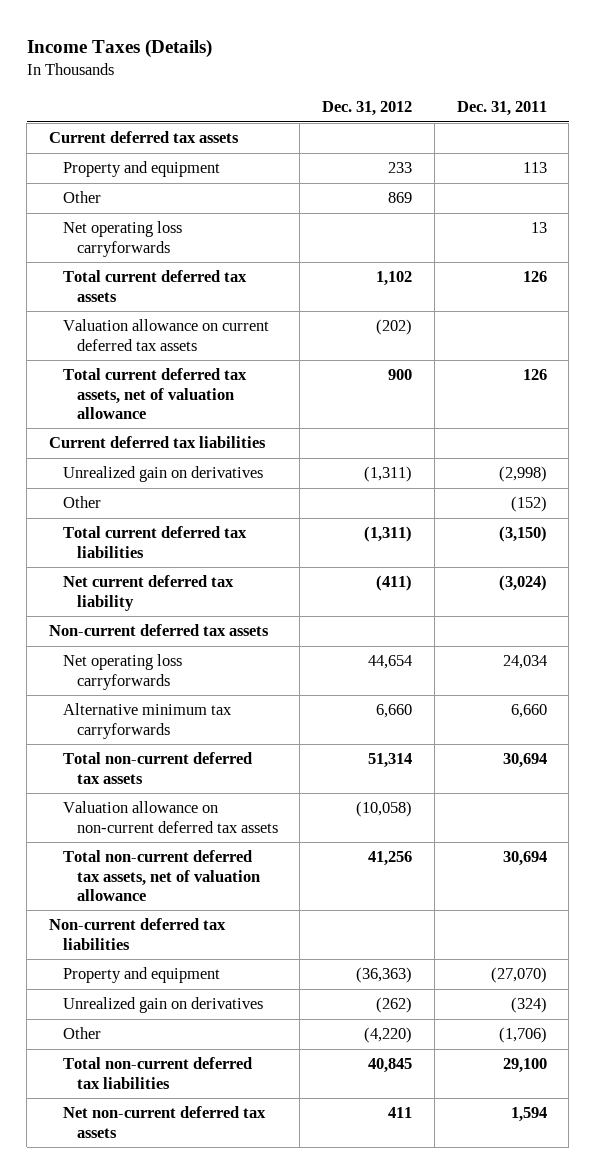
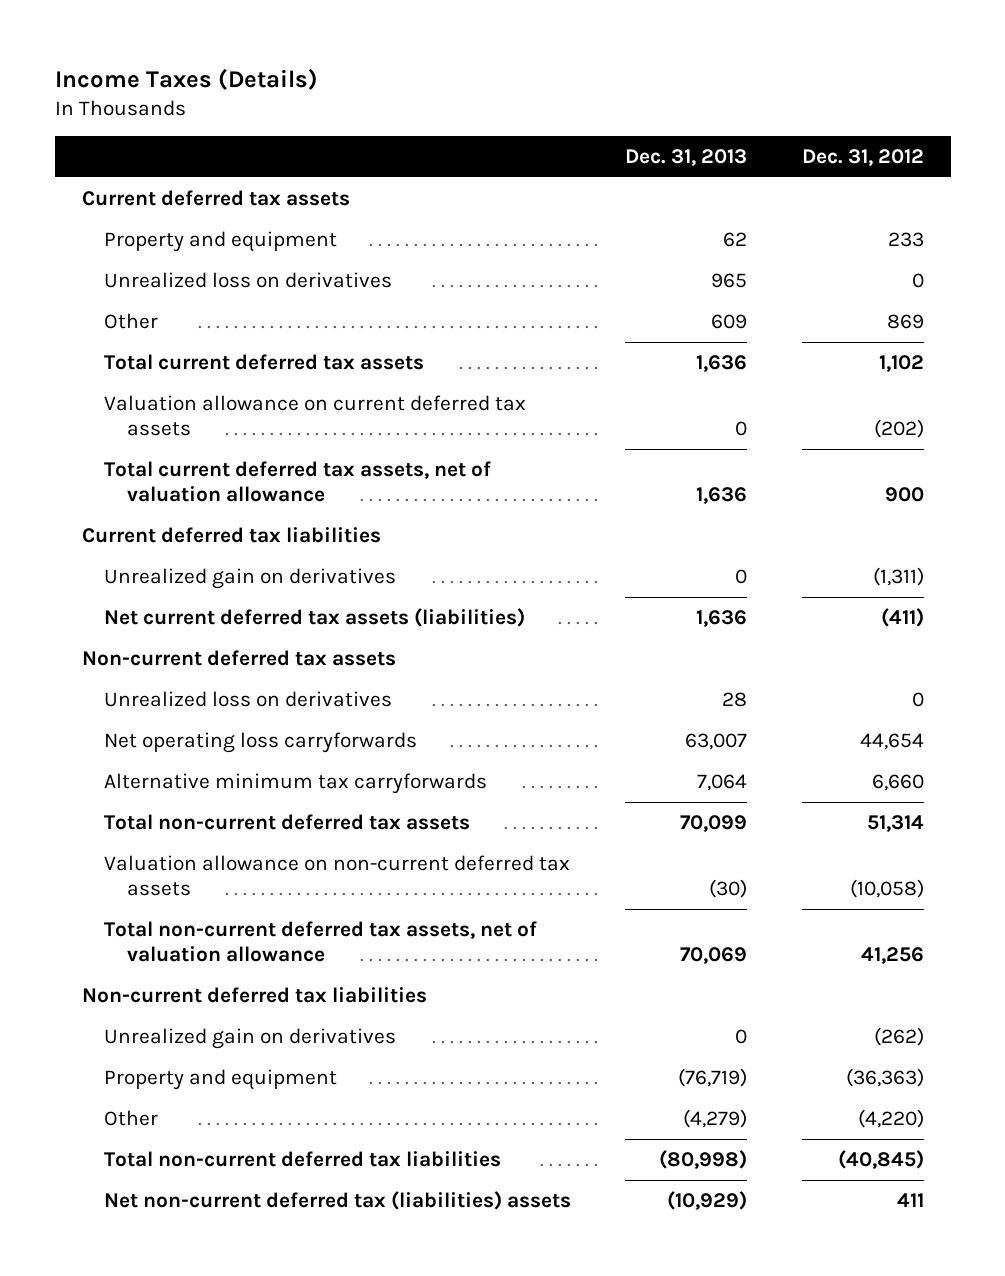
[456,100,547,116] Dec. 31, 2011 -> none
none -> [625,148,748,166] Dec. 31, 2013
none -> [104,272,393,289] Unrealized loss on derivatives
[62,221,182,257] Net operating loss carryforwards -> none
[62,496,101,509] Other -> none
[62,526,247,558] Total current deferred tax liabilities -> none
[62,575,234,611] Net current deferred tax liability -> [104,608,526,628] Net current deferred tax assets (liabilities)
none -> [104,691,393,708] Unrealized loss on derivatives
[62,967,220,984] Property and equipment -> [104,1069,338,1091] Property and equipment
[368,1058,413,1074] 40,845 -> [837,1150,924,1170] (40,845)
[62,1106,266,1138] Net non-current deferred tax assets -> [104,1191,572,1211] Net non-current deferred tax (liabilities) assets

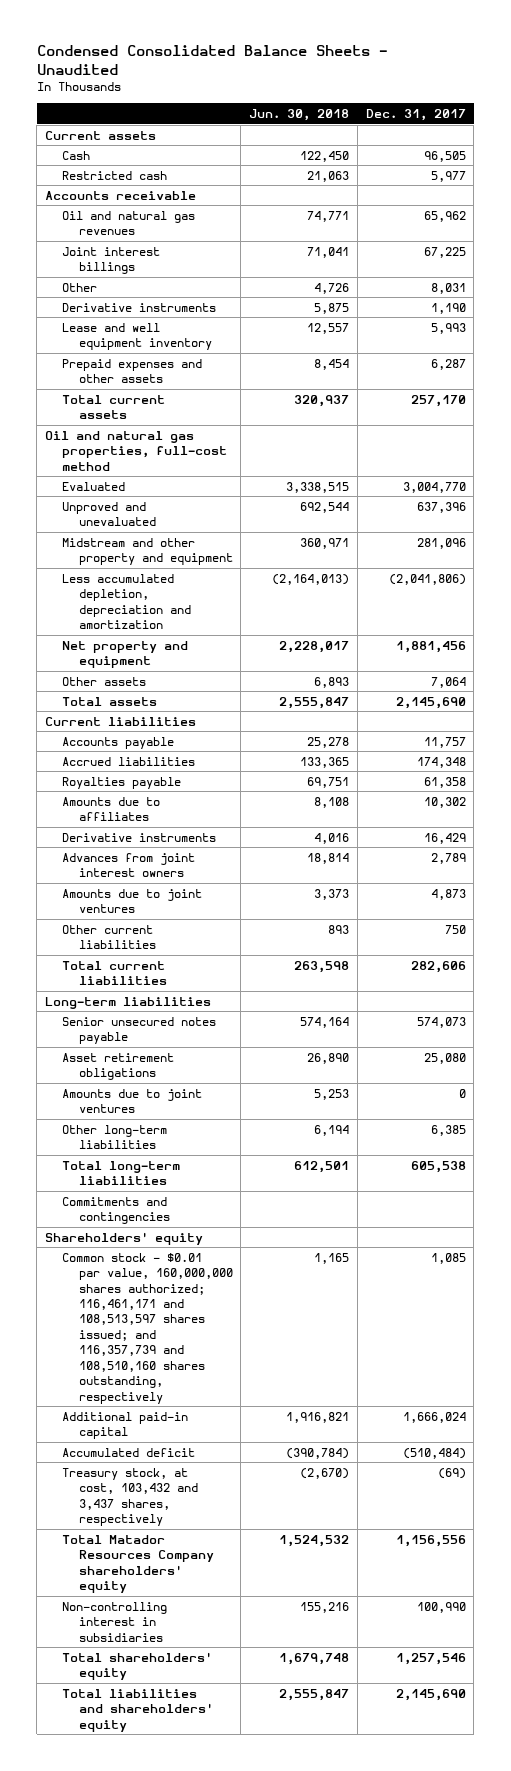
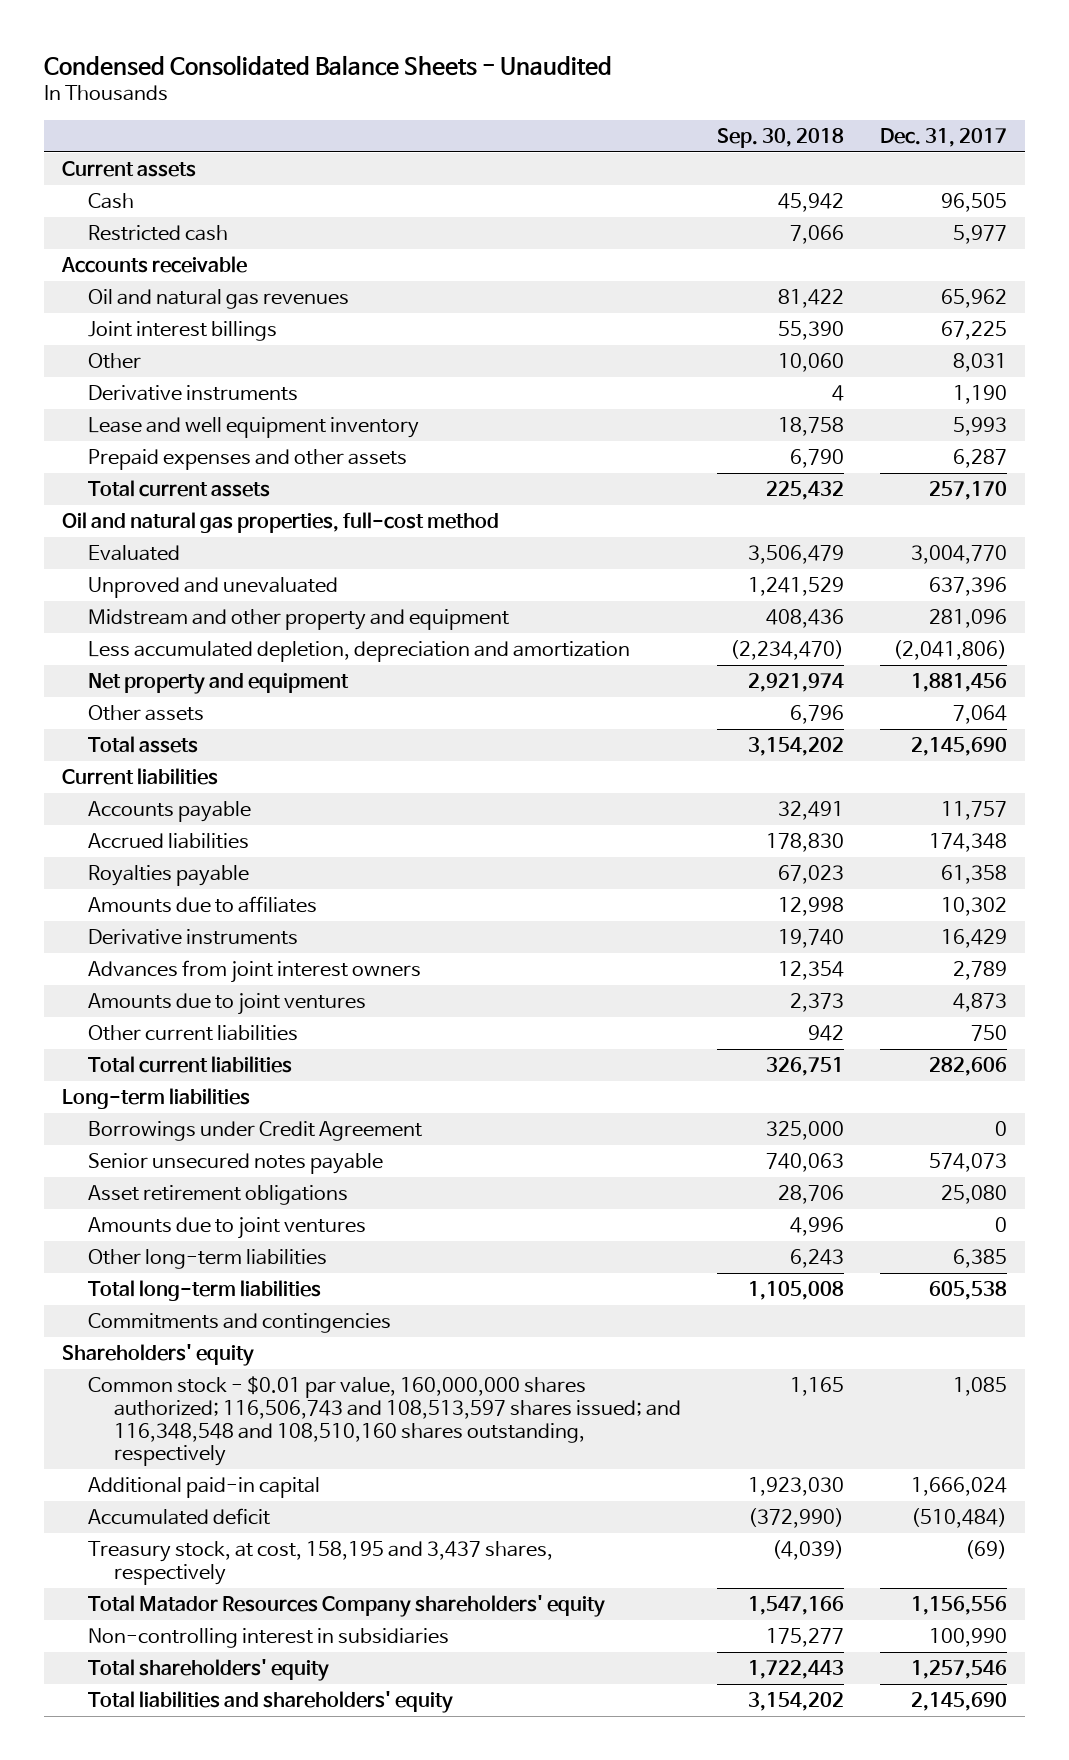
[249,109,350,122] Jun. 30, 2018 -> none
none -> [717,127,845,148] Sep. 30, 2018
none -> [88,1120,423,1141] Borrowings under Credit Agreement
[61,1252,233,1404] Common stock - $0.01 par value, 160,000,000 shares authorized; 116,461,171 and 108,513,597 shares issued; and 116,357,739 and 108,510,160 shares outstanding, respectively -> [88,1375,682,1467] Common stock - $0.01 par value, 160,000,000 shares authorized; 116,506,743 and 108,513,597 shares issued; and 116,348,548 and 108,510,160 shares outstanding, respectively
[61,1467,198,1527] Treasury stock, at cost, 103,432 and 3,437 shares, respectively -> [88,1540,554,1585] Treasury stock, at cost, 158,195 and 3,437 shares, respectively

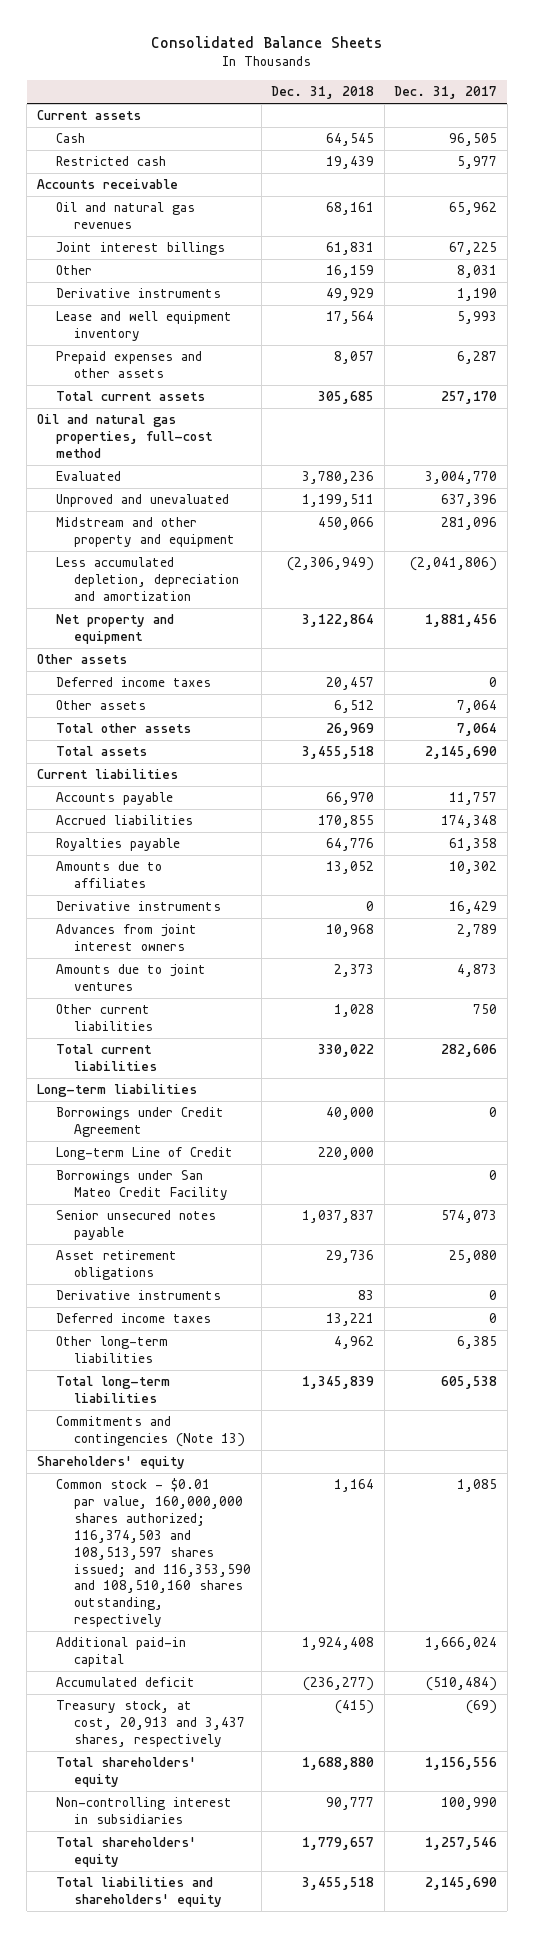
[43,54,612,76] Condensed Consolidated Balance Sheets - Unaudited -> [151,35,383,48] Consolidated Balance Sheets
[717,127,845,148] Sep. 30, 2018 -> none
none -> [271,86,375,100] Dec. 31, 2018
none -> [36,654,127,665] Other assets
none -> [55,677,211,688] Deferred income taxes
none -> [55,723,191,734] Total other assets
none -> [55,1147,233,1161] Long-term Line of Credit
none -> [55,1170,229,1201] Borrowings under San Mateo Credit Facility
[88,1216,367,1239] Amounts due to joint ventures -> [55,1290,221,1301] Derivative instruments
none -> [55,1313,211,1324] Deferred income taxes
[88,1312,392,1333] Commitments and contingencies -> [55,1416,246,1448] Commitments and contingencies (Note 13)
[88,1375,682,1467] Common stock - $0.01 par value, 160,000,000 shares authorized; 116,506,743 and 108,513,597 shares issued; and 116,348,548 and 108,510,160 shares outstanding, respectively -> [55,1478,252,1628] Common stock - $0.01 par value, 160,000,000 shares authorized; 116,374,503 and 108,513,597 shares issued; and 116,353,590 and 108,510,160 shares outstanding, respectively
[88,1540,554,1585] Treasury stock, at cost, 158,195 and 3,437 shares, respectively -> [55,1700,246,1748] Treasury stock, at cost, 20,913 and 3,437 shares, respectively
[88,1594,606,1617] Total Matador Resources Company shareholders' equity -> [55,1757,196,1788] Total shareholders' equity

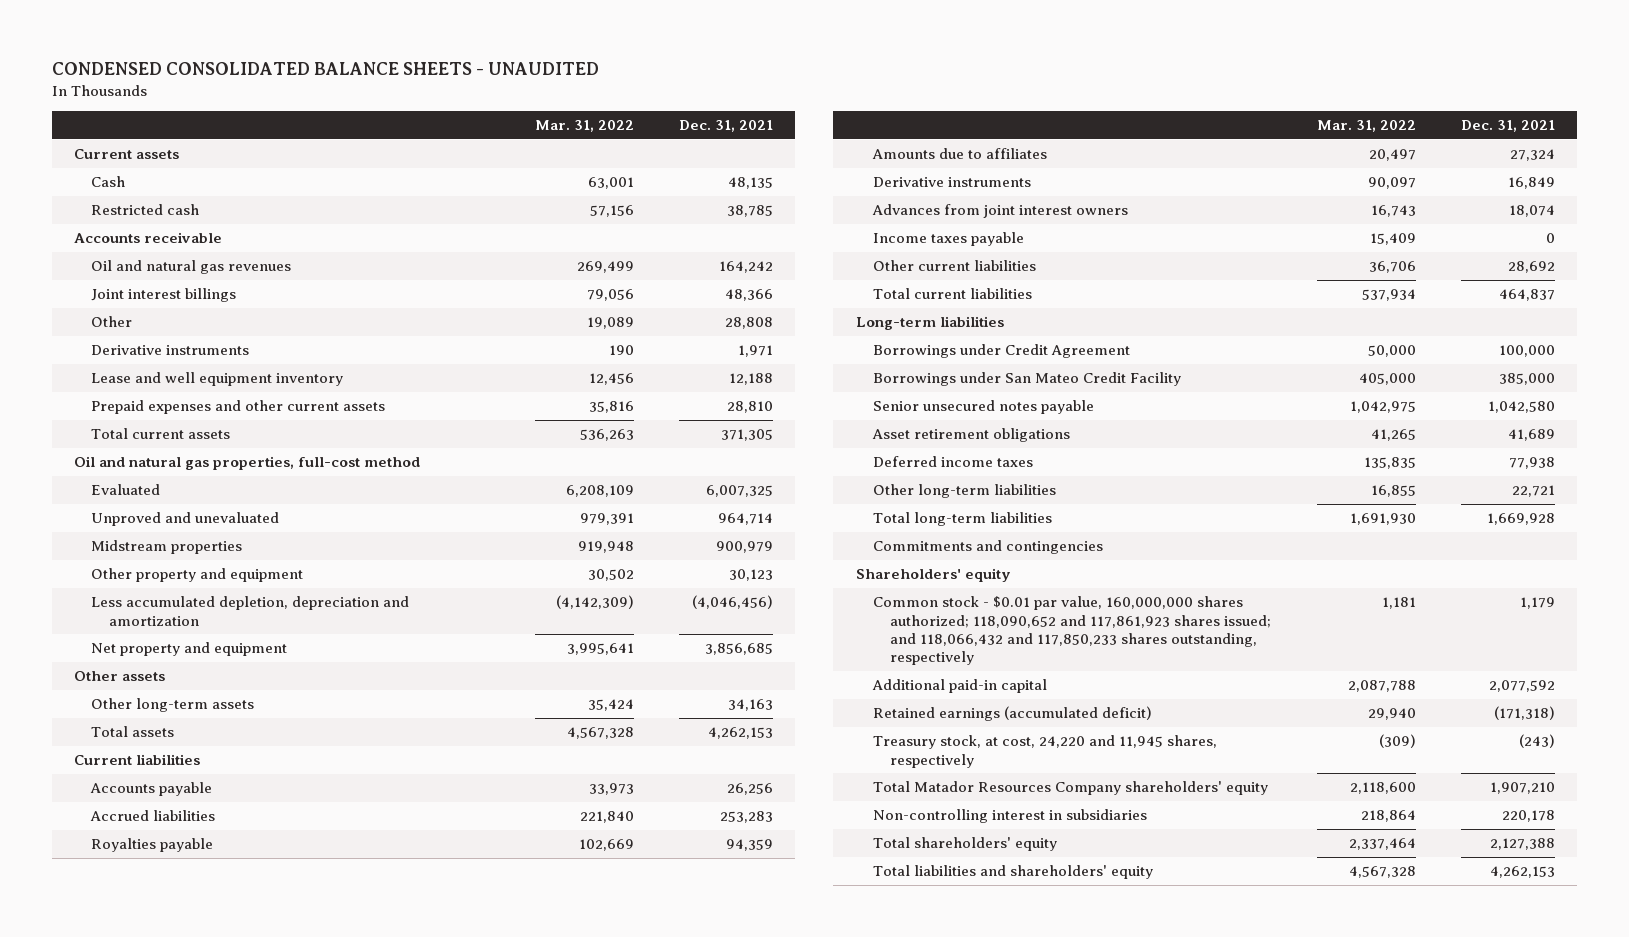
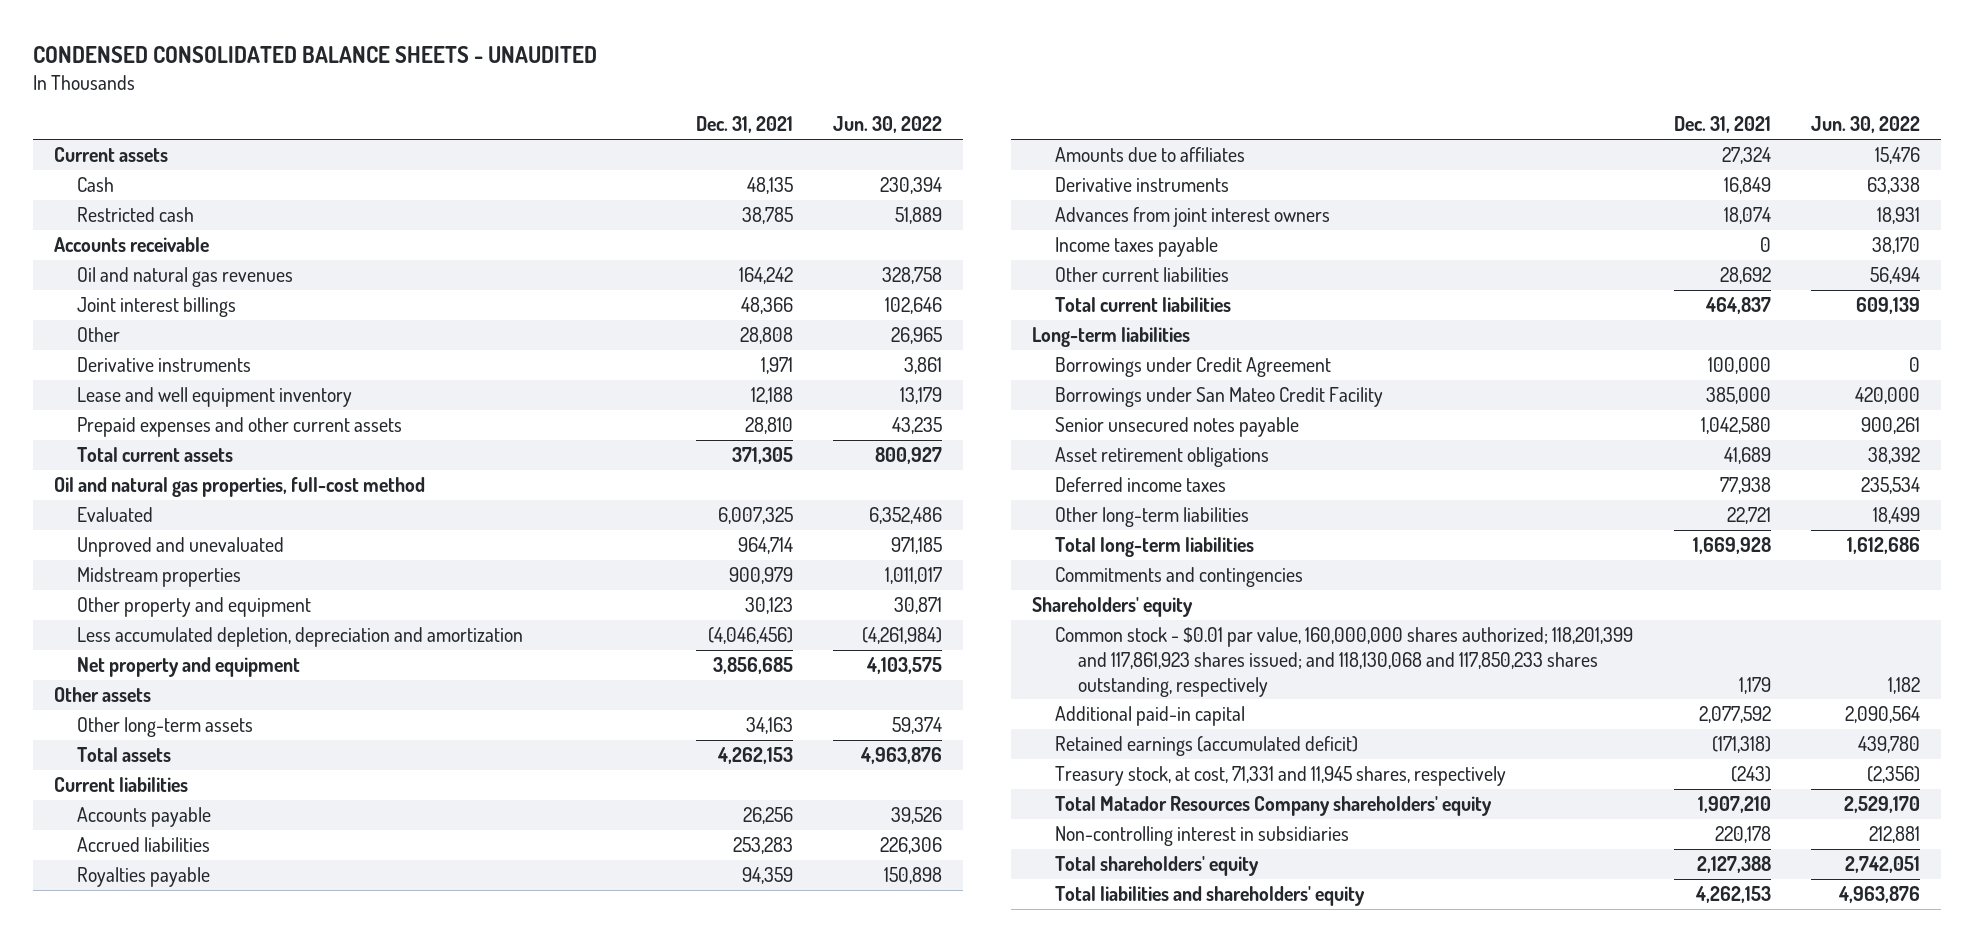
[534,120,634,133] Mar. 31, 2022 -> none
none -> [833,116,943,134] Jun. 30, 2022
[873,596,1272,666] Common stock - $0.01 par value, 160,000,000 shares authorized; 118,090,652 and 117,861,923 shares issued; and 118,066,432 and 117,850,233 shares outstanding, respectively -> [1054,627,1633,697] Common stock - $0.01 par value, 160,000,000 shares authorized; 118,201,399 and 117,861,923 shares issued; and 118,130,068 and 117,850,233 shares outstanding, respectively
[873,735,1218,768] Treasury stock, at cost, 24,220 and 11,945 shares, respectively -> [1054,766,1506,787] Treasury stock, at cost, 71,331 and 11,945 shares, respectively

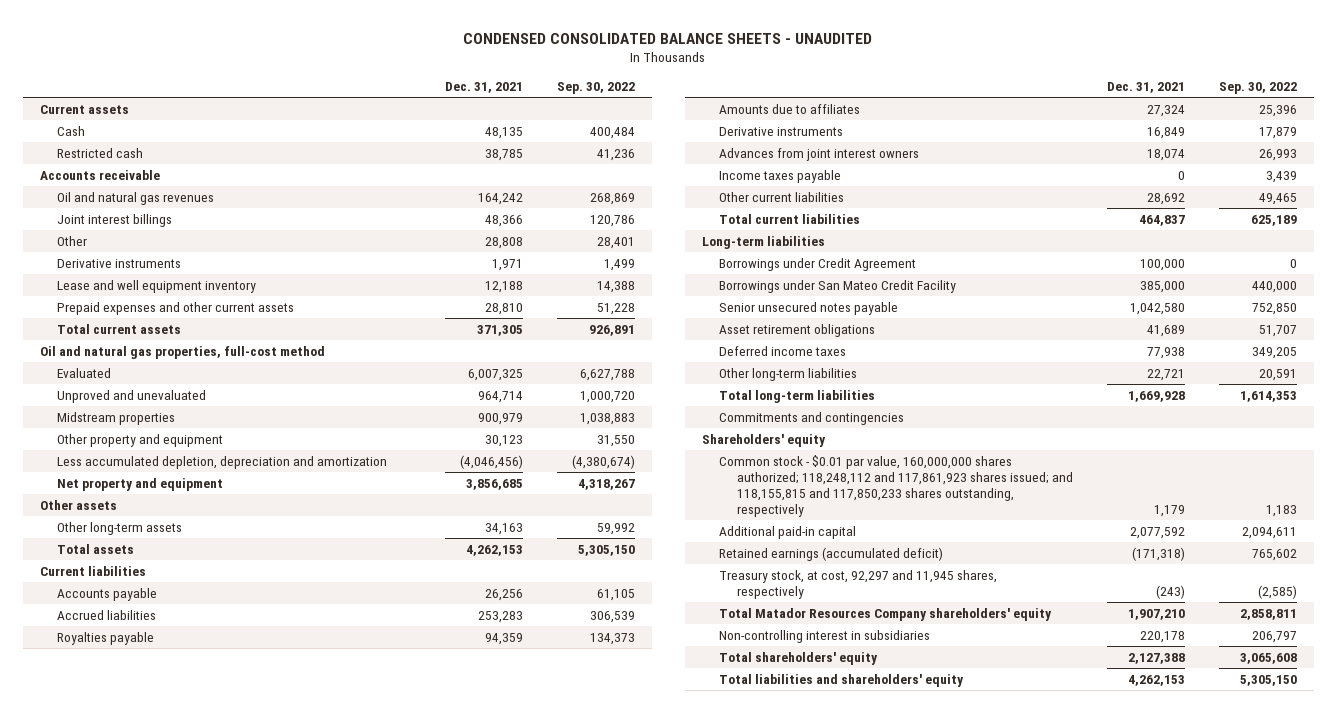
[833,116,943,134] Jun. 30, 2022 -> none
none -> [556,81,635,94] Sep. 30, 2022
[1054,627,1633,697] Common stock - $0.01 par value, 160,000,000 shares authorized; 118,201,399 and 117,861,923 shares issued; and 118,130,068 and 117,850,233 shares outstanding, respectively -> [719,454,1073,517] Common stock - $0.01 par value, 160,000,000 shares authorized; 118,248,112 and 117,861,923 shares issued; and 118,155,815 and 117,850,233 shares outstanding, respectively
[1054,766,1506,787] Treasury stock, at cost, 71,331 and 11,945 shares, respectively -> [719,569,998,599] Treasury stock, at cost, 92,297 and 11,945 shares, respectively

